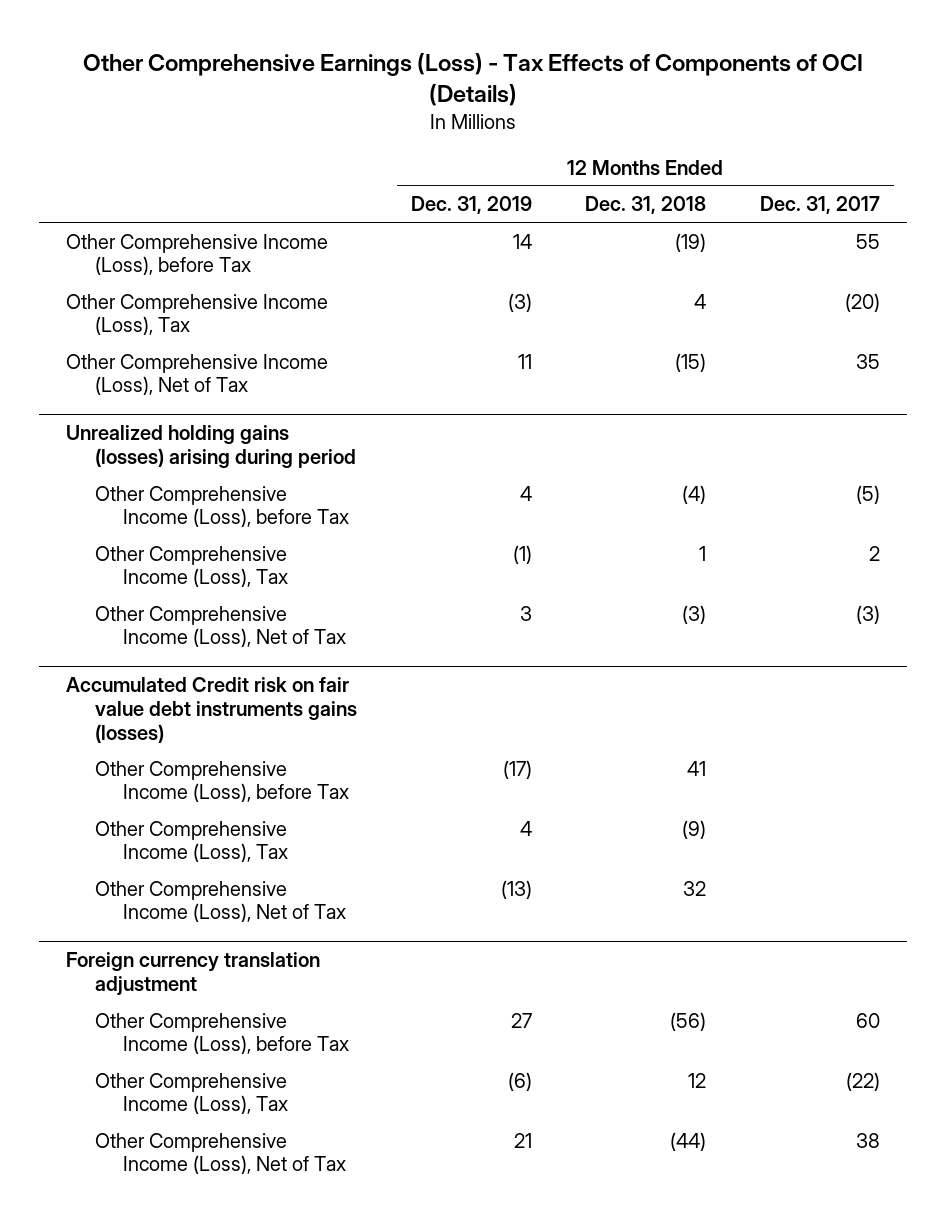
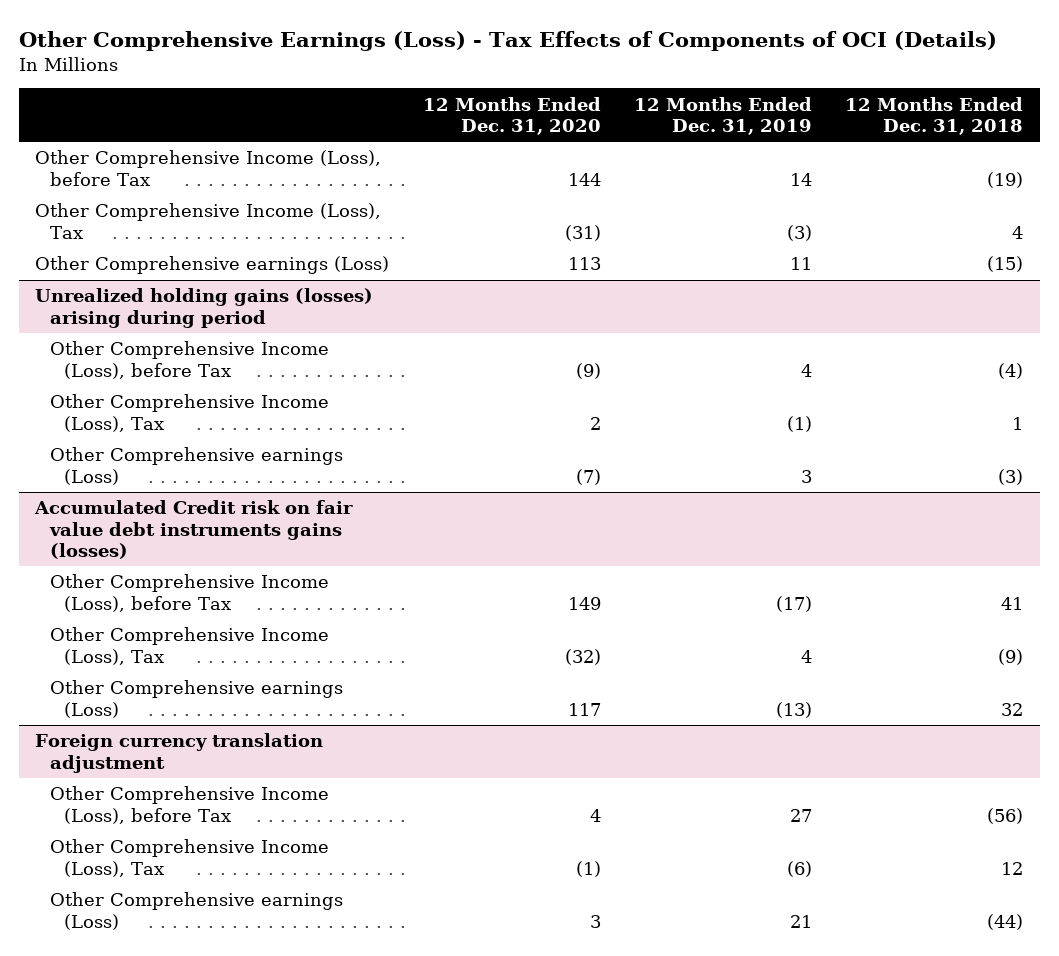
[760,196,881,215] Dec. 31, 2017 -> none
none -> [422,96,601,136] 12 Months Ended Dec. 31, 2020
[66,353,329,396] Other Comprehensive Income (Loss), Net of Tax -> [35,256,390,275] Other Comprehensive earnings (Loss)
[94,605,347,648] Other Comprehensive Income (Loss), Net of Tax -> [49,447,343,485] Other Comprehensive earnings (Loss)
[94,880,347,923] Other Comprehensive Income (Loss), Net of Tax -> [49,680,343,718] Other Comprehensive earnings (Loss)
[94,1132,347,1175] Other Comprehensive Income (Loss), Net of Tax -> [49,892,343,930] Other Comprehensive earnings (Loss)

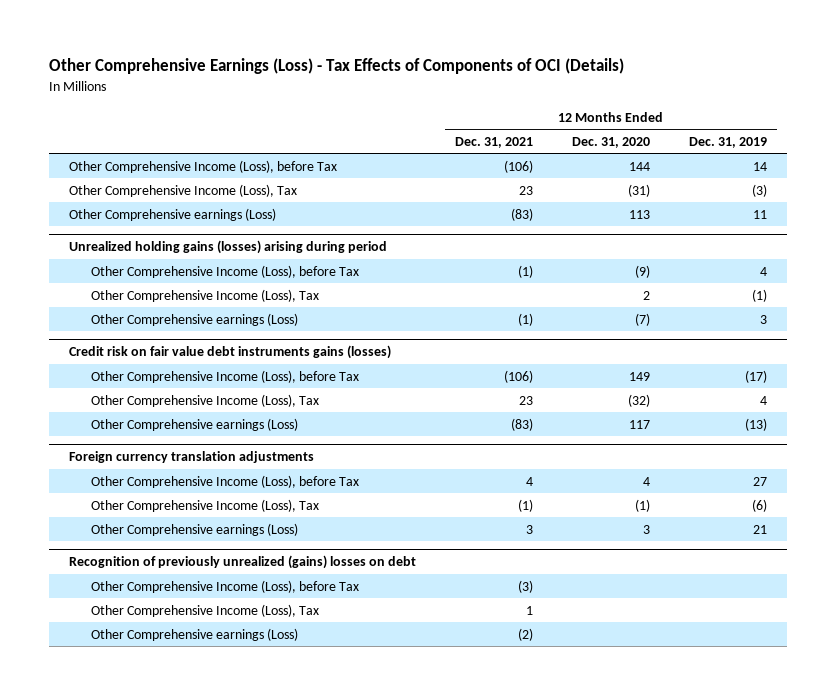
[845,96,1024,136] 12 Months Ended Dec. 31, 2018 -> none
none -> [454,136,533,148] Dec. 31, 2021
[34,500,354,560] Accumulated Credit risk on fair value debt instruments gains (losses) -> [68,345,391,360] Credit risk on fair value debt instruments gains (losses)
[35,733,324,773] Foreign currency translation adjustment -> [68,451,314,464] Foreign currency translation adjustments
none -> [68,555,416,570] Recognition of previously unrealized (gains) losses on debt
none -> [91,579,360,593] Other Comprehensive Income (Loss), before Tax
none -> [91,603,320,617] Other Comprehensive Income (Loss), Tax
none -> [91,627,299,641] Other Comprehensive earnings (Loss)

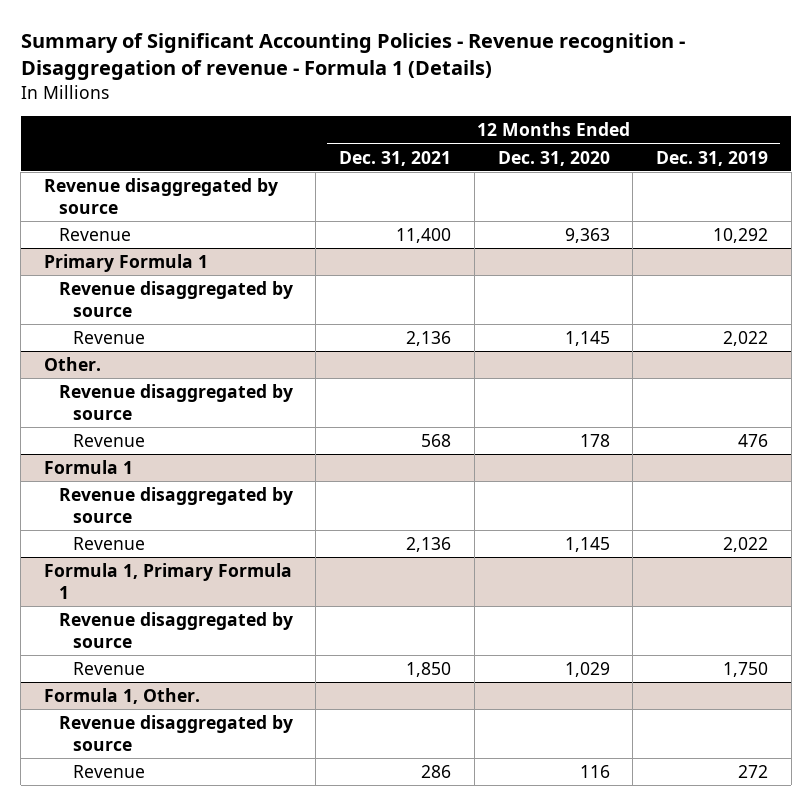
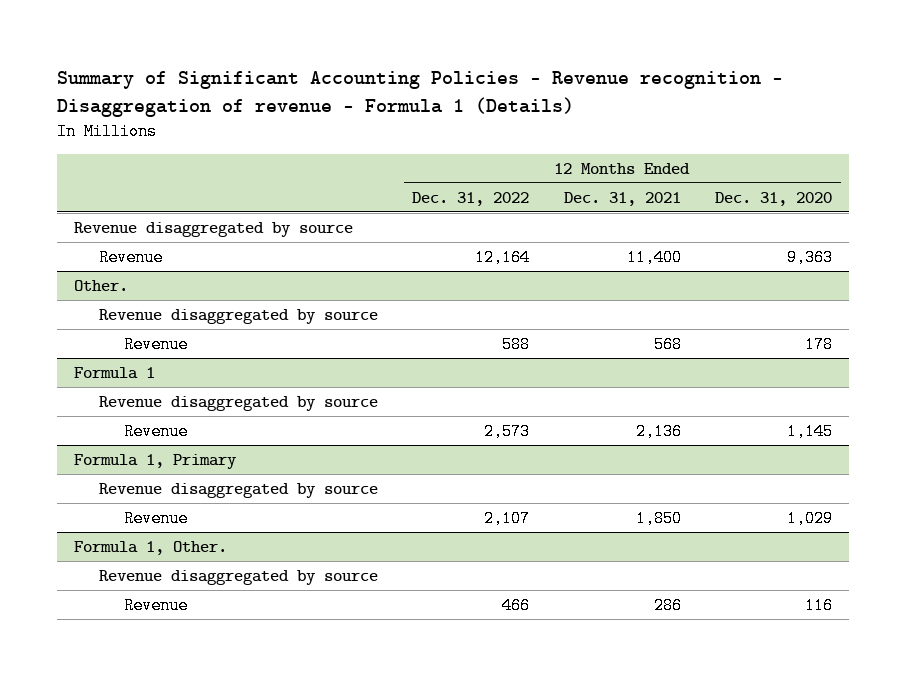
[656,150,769,166] Dec. 31, 2019 -> none
none -> [412,191,530,206] Dec. 31, 2022
[43,253,208,272] Primary Formula 1 -> none
[58,280,293,317] Revenue disaggregated by source -> none
[73,330,146,344] Revenue -> none
[43,562,292,599] Formula 1, Primary Formula 1 -> [74,453,238,469] Formula 1, Primary

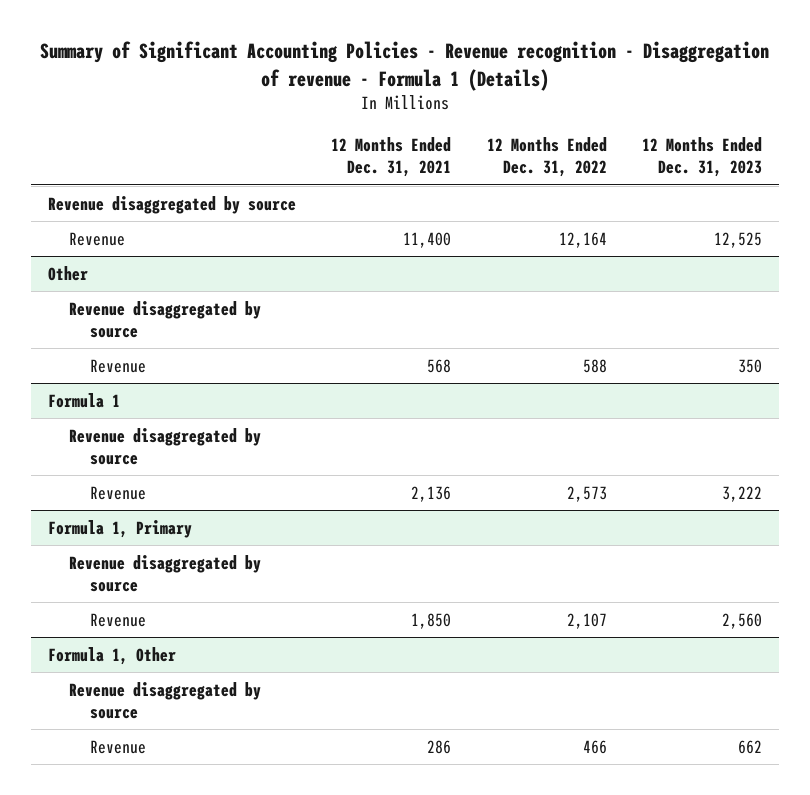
[715,191,833,206] Dec. 31, 2020 -> none
none -> [641,136,762,178] 12 Months Ended Dec. 31, 2023
[74,279,129,291] Other. -> [48,265,89,281] Other
[74,540,228,555] Formula 1, Other. -> [48,646,177,665] Formula 1, Other

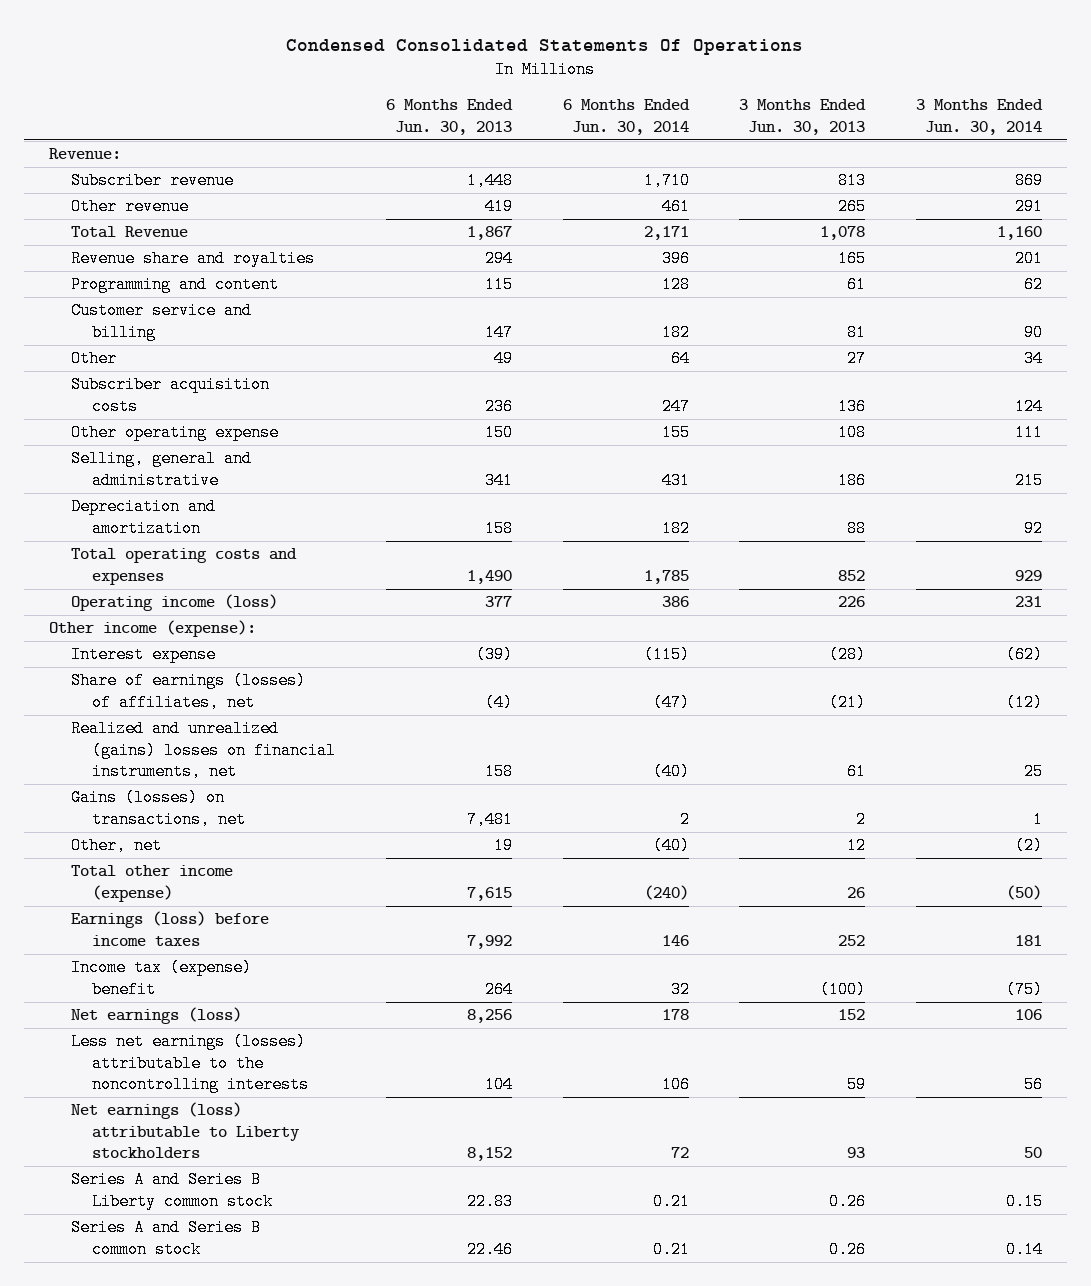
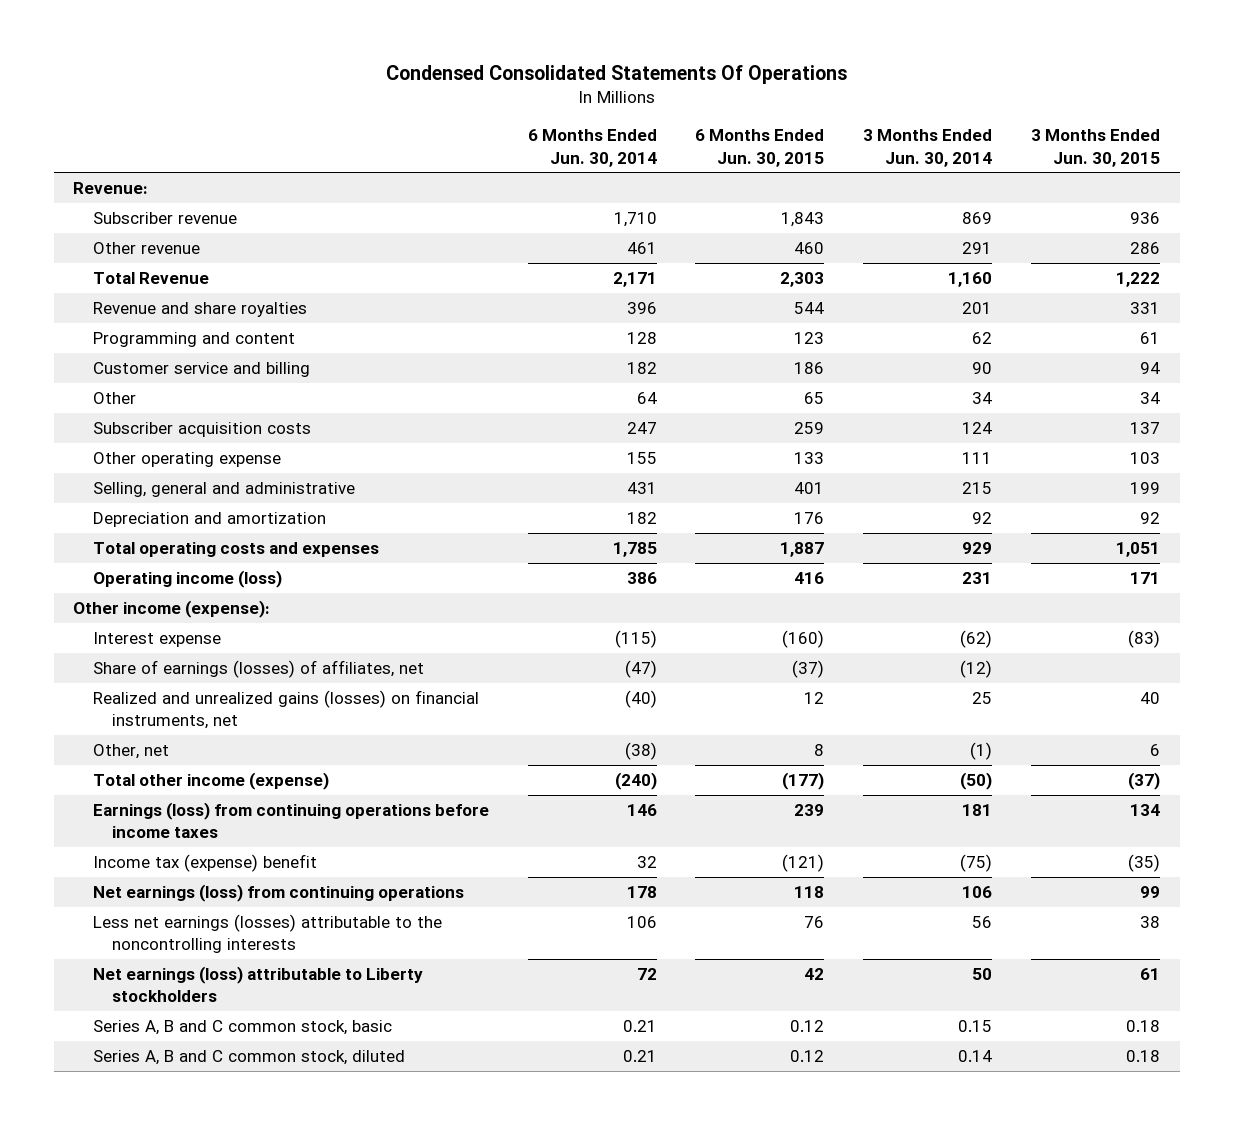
[386,99,514,135] 6 Months Ended Jun. 30, 2013 -> none
[739,99,867,135] 3 Months Ended Jun. 30, 2013 -> none
none -> [695,129,825,167] 6 Months Ended Jun. 30, 2015
none -> [1031,129,1161,167] 3 Months Ended Jun. 30, 2015
[70,250,315,268] Revenue share and royalties -> [92,301,307,317] Revenue and share royalties
[70,789,247,828] Gains (losses) on transactions, net -> none
[70,720,337,781] Realized and unrealized (gains) losses on financial instruments, net -> [92,689,479,730] Realized and unrealized gains (losses) on financial instruments, net
[652,837,690,855] (40) -> [624,741,657,760] (38)
[1014,837,1043,855] (2) -> [970,741,993,760] (1)
[70,911,269,947] Earnings (loss) before income taxes -> [92,801,489,839] Earnings (loss) from continuing operations before income taxes
[70,1007,242,1025] Net earnings (loss) -> [92,883,464,902] Net earnings (loss) from continuing operations
[70,1171,274,1210] Series A and Series B Liberty common stock -> [92,1019,392,1035] Series A, B and C common stock, basic
[70,1219,261,1258] Series A and Series B common stock -> [92,1049,405,1065] Series A, B and C common stock, diluted

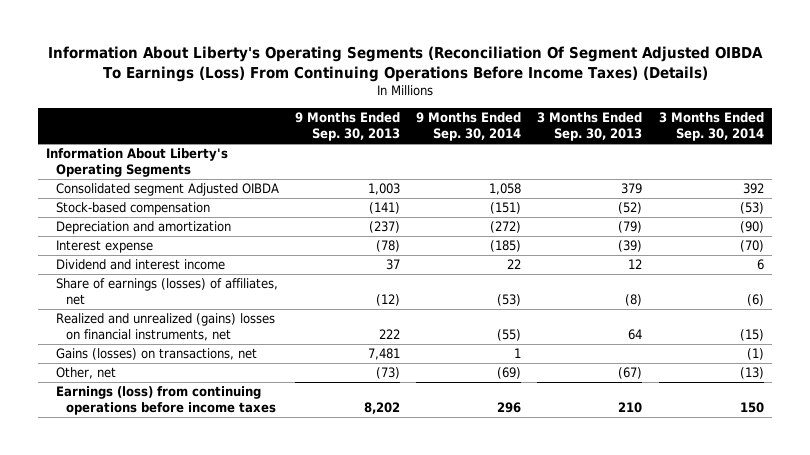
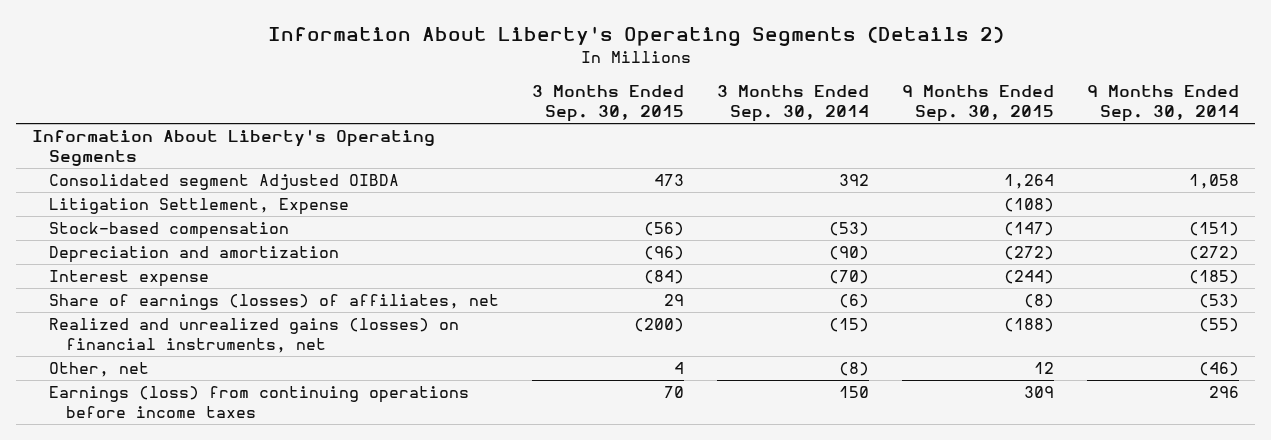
[47,46,763,83] Information About Liberty's Operating Segments (Reconciliation Of Segment Adjusted OIBDA To Earnings (Loss) From Continuing Operations Before Income Taxes) (Details) -> [267,25,1004,46] Information About Liberty's Operating Segments (Details 2)
[295,112,401,142] 9 Months Ended Sep. 30, 2013 -> none
[537,112,643,142] 3 Months Ended Sep. 30, 2013 -> none
none -> [532,84,685,123] 3 Months Ended Sep. 30, 2015
none -> [902,84,1055,123] 9 Months Ended Sep. 30, 2015
none -> [49,198,350,216] Litigation Settlement, Expense
[56,259,226,271] Dividend and interest income -> none
[56,348,258,361] Gains (losses) on transactions, net -> none
[56,313,276,341] Realized and unrealized (gains) losses on financial instruments, net -> [49,318,460,354] Realized and unrealized gains (losses) on financial instruments, net
[497,367,522,380] (69) -> [1198,362,1239,377] (46)
[739,367,764,380] (13) -> [839,362,870,377] (8)

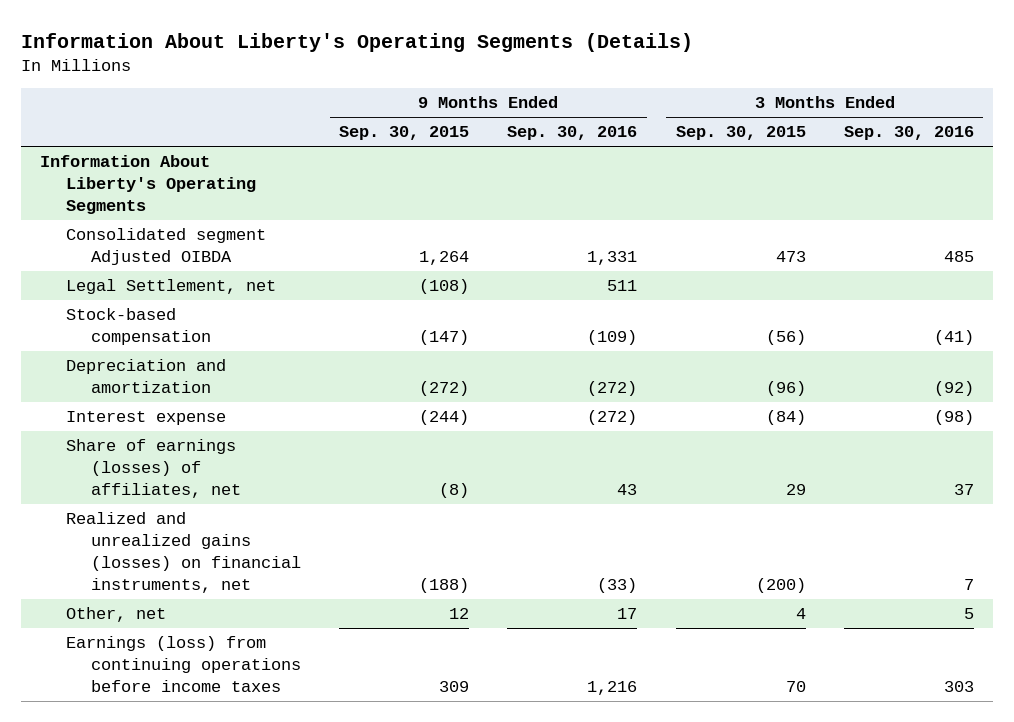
[267,25,1004,46] Information About Liberty's Operating Segments (Details 2) -> [21,32,694,52] Information About Liberty's Operating Segments (Details)
[717,84,870,123] 3 Months Ended Sep. 30, 2014 -> none
[1086,84,1239,123] 9 Months Ended Sep. 30, 2014 -> none
none -> [507,126,638,141] Sep. 30, 2016
none -> [843,126,974,141] Sep. 30, 2016
[49,198,350,216] Litigation Settlement, Expense -> none
none -> [65,279,276,295] Legal Settlement, net

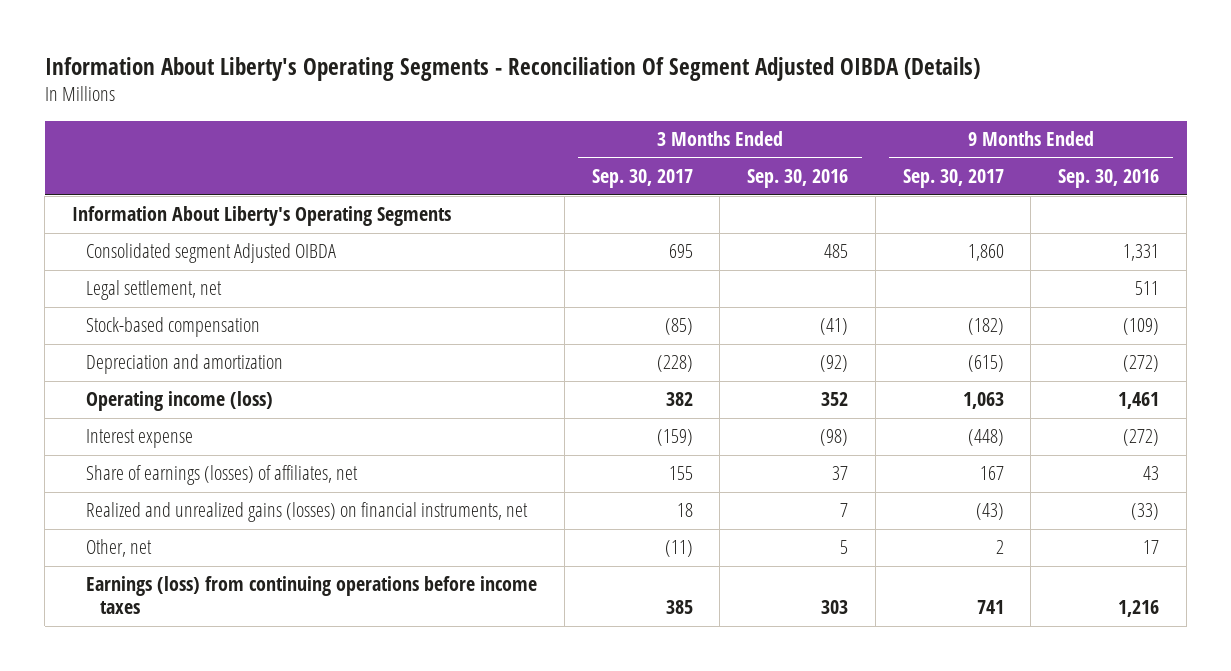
[21,32,694,52] Information About Liberty's Operating Segments (Details) -> [44,56,980,81] Information About Liberty's Operating Segments - Reconciliation Of Segment Adjusted OIBDA (Details)
[339,126,470,141] Sep. 30, 2015 -> none
[675,126,806,141] Sep. 30, 2015 -> none
none -> [591,169,693,189] Sep. 30, 2017
none -> [902,169,1004,189] Sep. 30, 2017
[65,279,276,295] Legal Settlement, net -> [86,280,223,301] Legal settlement, net
none -> [86,391,274,412] Operating income (loss)

